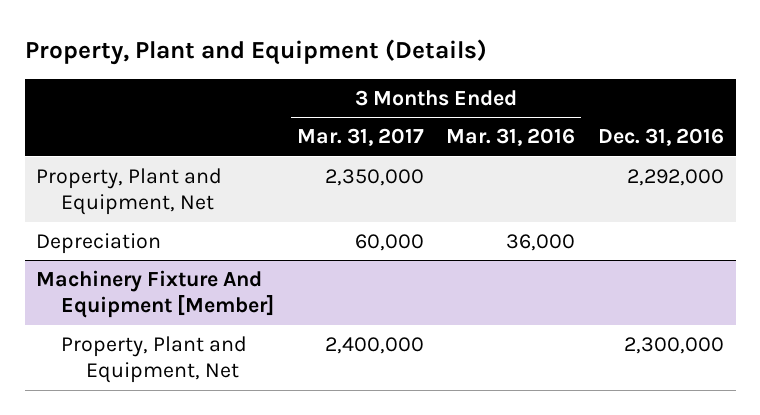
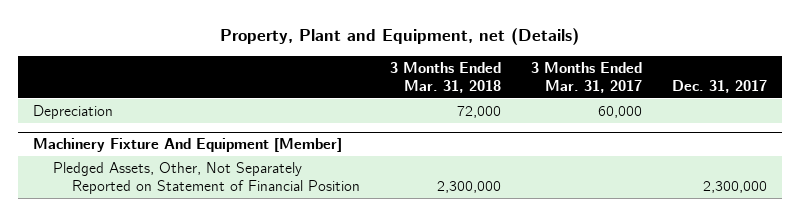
[24,38,487,65] Property, Plant and Equipment (Details) -> [220,27,580,45] Property, Plant and Equipment, net (Details)
[446,128,576,147] Mar. 31, 2016 -> none
[598,128,725,147] Dec. 31, 2016 -> none
none -> [390,61,502,93] 3 Months Ended Mar. 31, 2018
none -> [672,79,768,93] Dec. 31, 2017
[36,167,223,216] Property, Plant and Equipment, Net -> none
[60,335,247,384] Property, Plant and Equipment, Net -> none
none -> [52,162,361,195] Pledged Assets, Other, Not Separately Reported on Statement of Financial Position

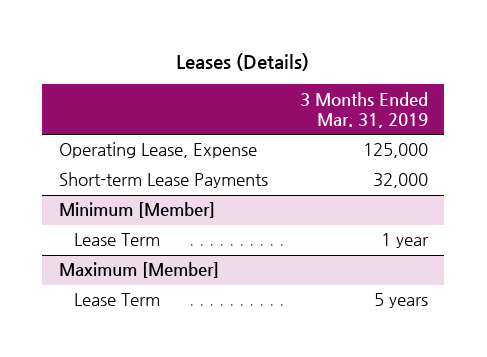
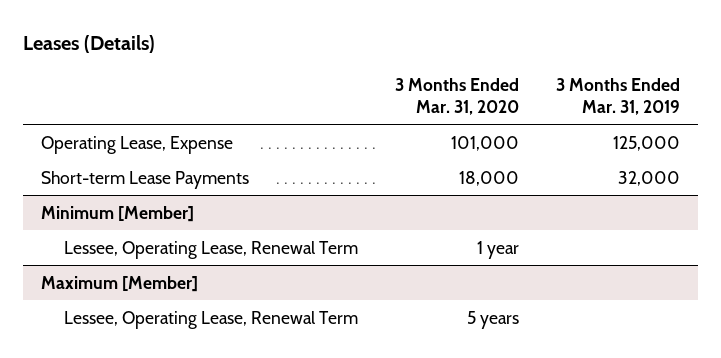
none -> [394,78,519,115] 3 Months Ended Mar. 31, 2020
[74,233,161,247] Lease Term -> none
none -> [63,240,358,259] Lessee, Operating Lease, Renewal Term
[74,293,161,307] Lease Term -> none
none -> [63,310,358,329] Lessee, Operating Lease, Renewal Term

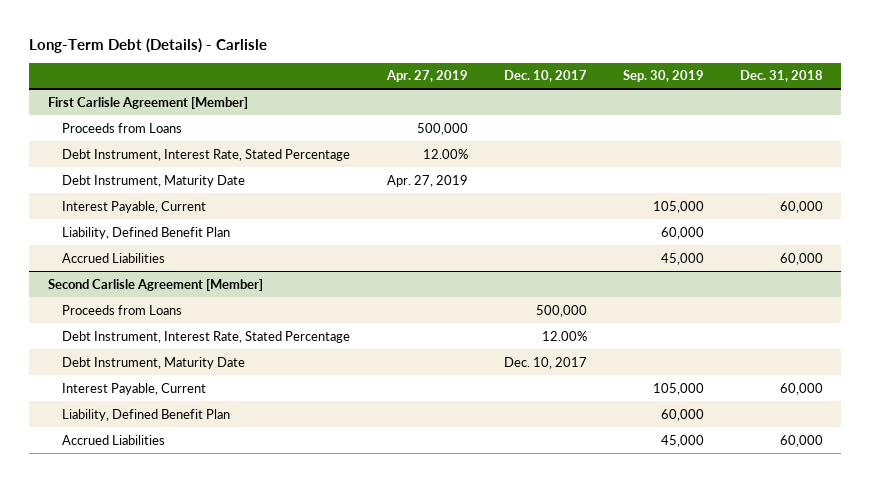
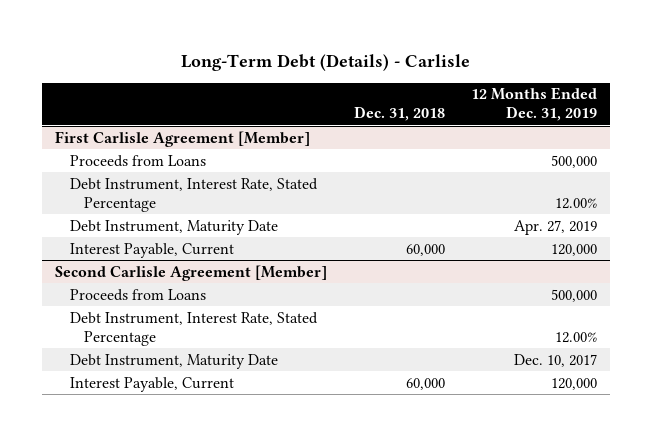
[385,70,468,83] Apr. 27, 2019 -> none
[503,70,587,83] Dec. 10, 2017 -> none
[622,70,704,83] Sep. 30, 2019 -> none
none -> [470,87,597,122] 12 Months Ended Dec. 31, 2019
[62,226,231,239] Liability, Defined Benefit Plan -> none
[62,252,166,263] Accrued Liabilities -> none
[62,408,231,421] Liability, Defined Benefit Plan -> none
[62,434,166,445] Accrued Liabilities -> none

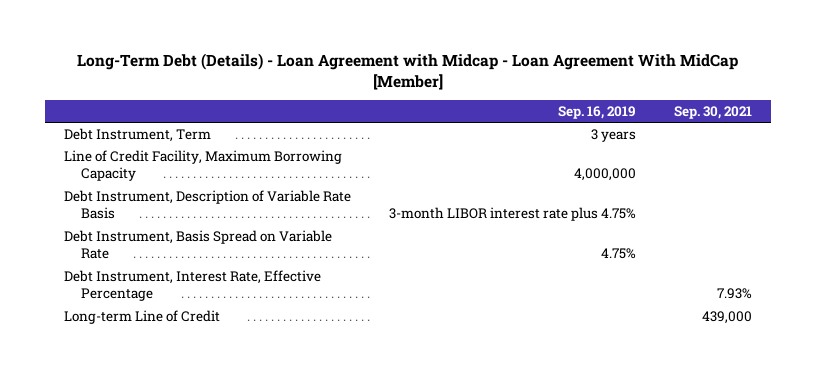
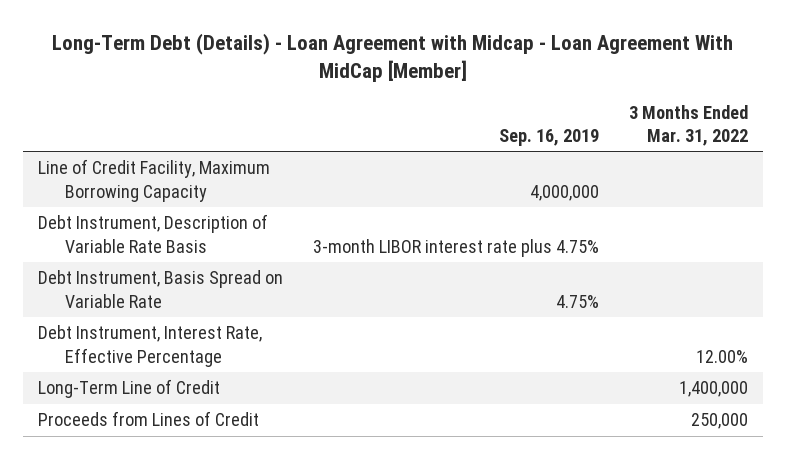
[674,106,753,120] Sep. 30, 2021 -> none
none -> [628,104,748,146] 3 Months Ended Mar. 31, 2022
[63,127,211,142] Debt Instrument, Term -> none
[63,309,220,324] Long-term Line of Credit -> [37,379,220,399] Long-Term Line of Credit
none -> [37,411,259,427] Proceeds from Lines of Credit

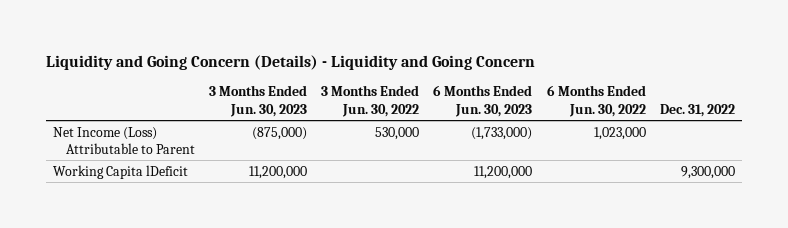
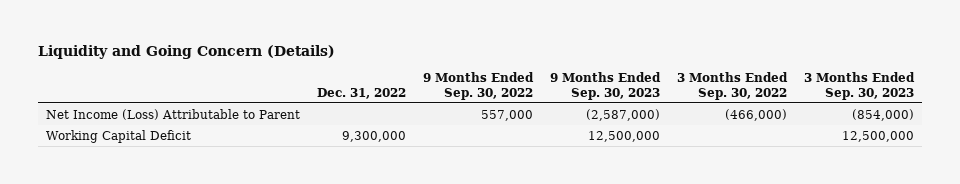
[46,55,536,71] Liquidity and Going Concern (Details) - Liquidity and Going Concern -> [37,44,335,59] Liquidity and Going Concern (Details)
[209,85,308,117] 3 Months Ended Jun. 30, 2023 -> none
[321,85,420,117] 3 Months Ended Jun. 30, 2022 -> none
[433,85,533,117] 6 Months Ended Jun. 30, 2023 -> none
[546,85,646,117] 6 Months Ended Jun. 30, 2022 -> none
none -> [422,72,534,100] 9 Months Ended Sep. 30, 2022
none -> [549,72,661,100] 9 Months Ended Sep. 30, 2023
none -> [676,72,788,100] 3 Months Ended Sep. 30, 2022
none -> [803,72,915,100] 3 Months Ended Sep. 30, 2023
[53,164,189,179] Working Capita lDeficit -> [46,129,192,143] Working Capital Deficit

